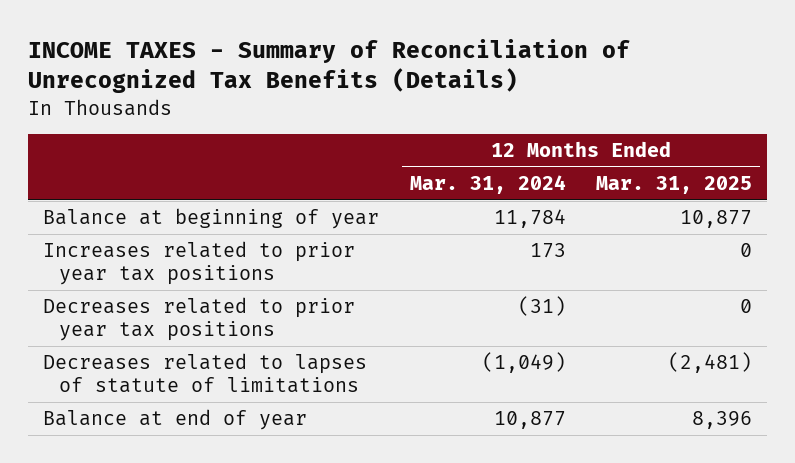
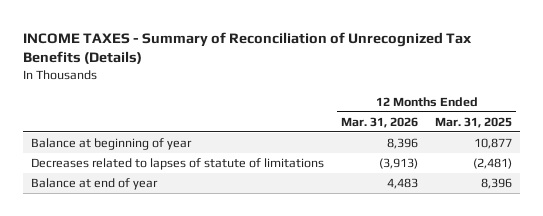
[409,175,566,195] Mar. 31, 2024 -> none
none -> [341,116,419,128] Mar. 31, 2026
[43,241,356,286] Increases related to prior year tax positions -> none
[43,297,356,342] Decreases related to prior year tax positions -> none

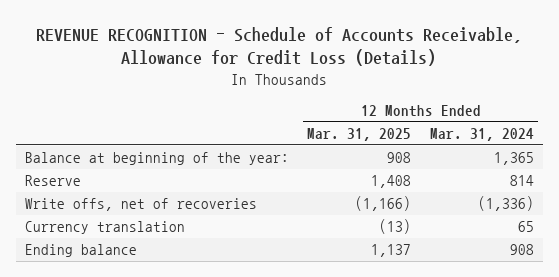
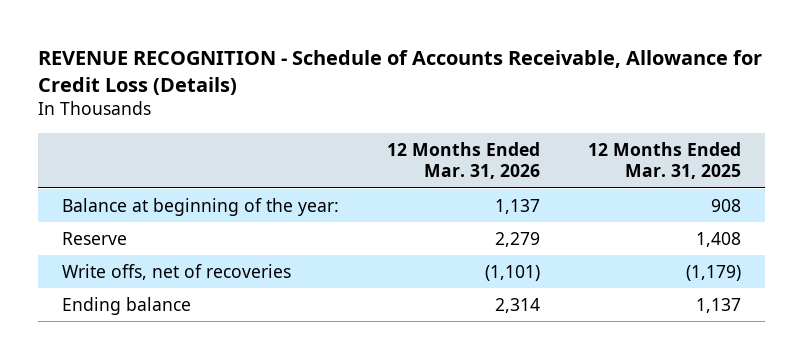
[429,127,534,141] Mar. 31, 2024 -> none
none -> [387,141,541,180] 12 Months Ended Mar. 31, 2026
[25,221,186,235] Currency translation -> none
[355,196,412,212] (1,166) -> [686,264,742,281] (1,179)

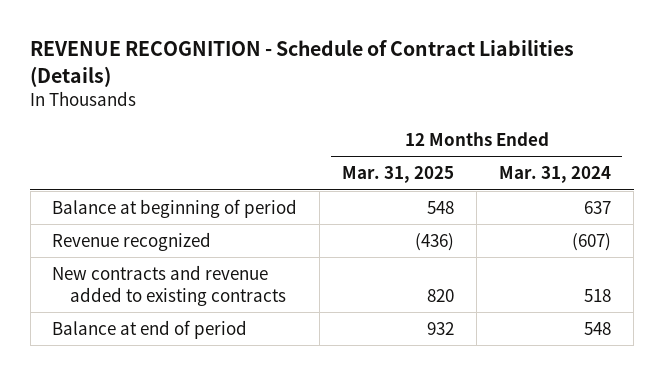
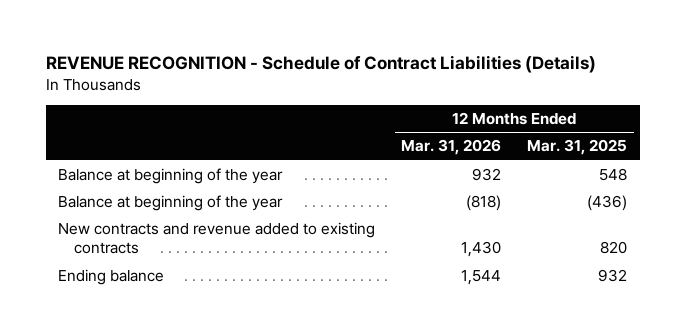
[499,166,612,184] Mar. 31, 2024 -> none
none -> [401,139,502,156] Mar. 31, 2026
[52,198,298,218] Balance at beginning of period -> [58,168,284,185] Balance at beginning of the year
[52,231,212,251] Revenue recognized -> [58,195,284,212] Balance at beginning of the year
[52,319,248,339] Balance at end of period -> [58,269,165,286] Ending balance

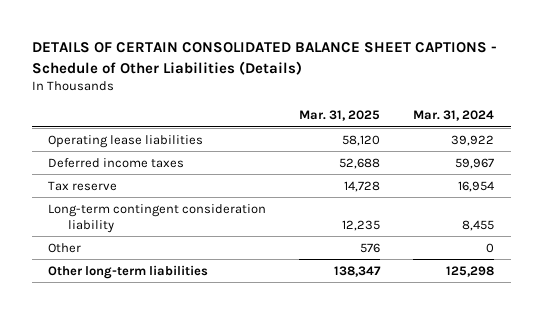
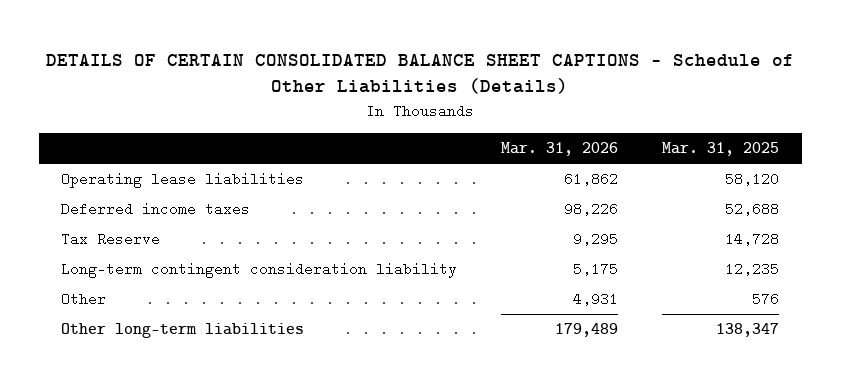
[413,110,495,122] Mar. 31, 2024 -> none
none -> [501,142,619,157] Mar. 31, 2026
[48,180,118,191] Tax reserve -> [61,232,161,247] Tax Reserve

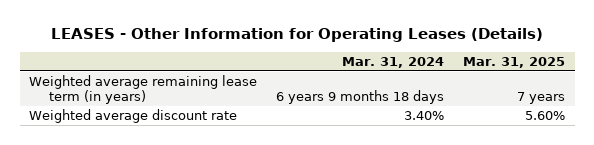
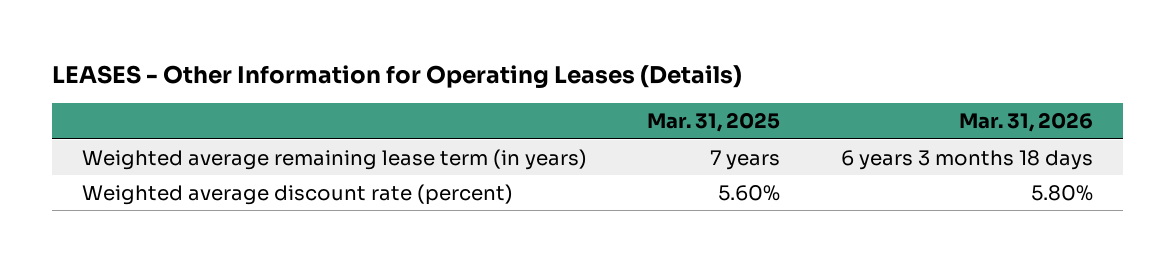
[342,57,445,69] Mar. 31, 2024 -> none
none -> [958,112,1093,133] Mar. 31, 2026
[29,109,238,124] Weighted average discount rate -> [81,184,513,206] Weighted average discount rate (percent)

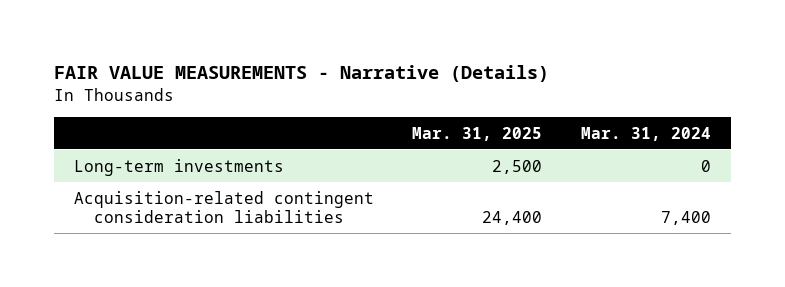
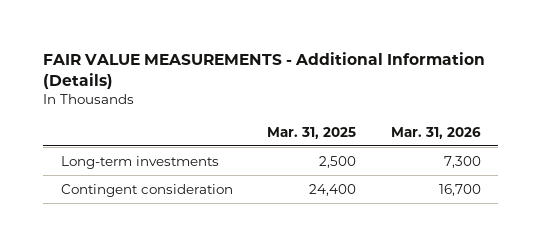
[54,65,550,83] FAIR VALUE MEASUREMENTS - Narrative (Details) -> [43,51,486,89] FAIR VALUE MEASUREMENTS - Additional Information (Details)
[581,126,712,141] Mar. 31, 2024 -> none
none -> [390,126,481,139] Mar. 31, 2026
[73,190,374,224] Acquisition-related contingent consideration liabilities -> [60,183,233,197] Contingent consideration

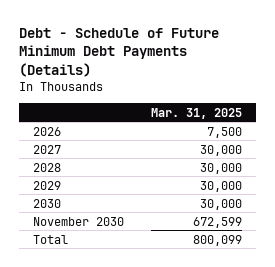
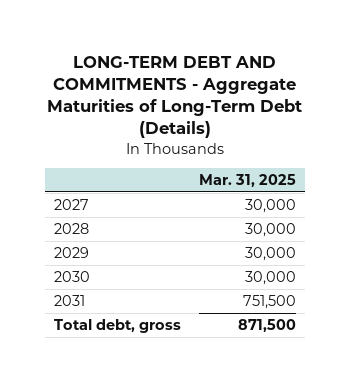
[19,27,220,77] Debt - Schedule of Future Minimum Debt Payments (Details) -> [47,55,303,139] LONG-TERM DEBT AND COMMITMENTS - Aggregate Maturities of Long-Term Debt (Details)
[32,126,61,136] 2026 -> none
[32,216,124,226] November 2030 -> none
none -> [54,294,86,306] 2031
[32,234,68,244] Total -> [54,318,182,333] Total debt, gross
[193,234,243,246] 800,099 -> [238,318,297,332] 871,500

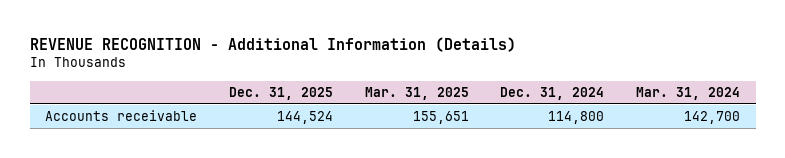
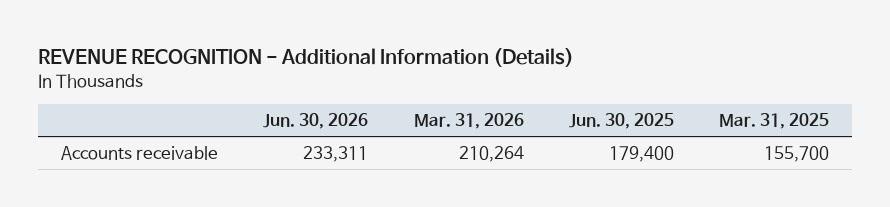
[229,86,334,100] Dec. 31, 2025 -> none
[500,86,605,100] Dec. 31, 2024 -> none
[635,86,740,100] Mar. 31, 2024 -> none
none -> [263,113,369,130] Jun. 30, 2026
none -> [413,113,524,130] Mar. 31, 2026
none -> [568,113,674,130] Jun. 30, 2025
[412,111,469,125] 155,651 -> [764,146,830,163] 155,700

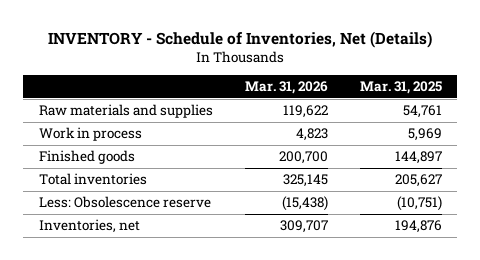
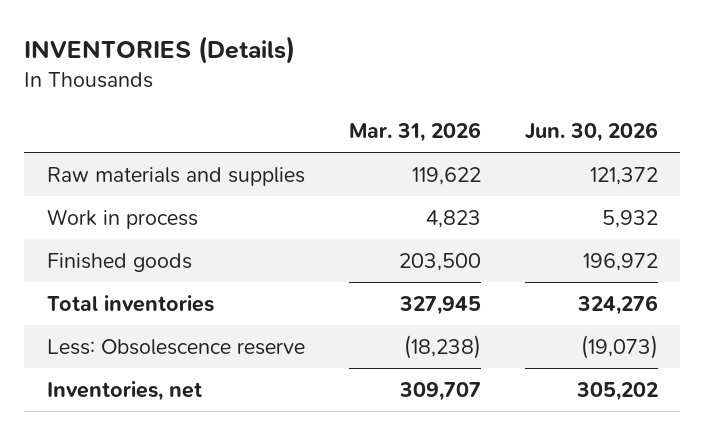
[48,30,433,48] INVENTORY - Schedule of Inventories, Net (Details) -> [24,35,296,64] INVENTORIES (Details)
[359,81,442,95] Mar. 31, 2025 -> none
none -> [525,121,659,142] Jun. 30, 2026
[278,151,328,165] 200,700 -> [398,253,481,272] 203,500
[282,174,328,188] 325,145 -> [398,296,481,316] 327,945
[281,196,328,212] (15,438) -> [403,335,481,360] (18,238)

